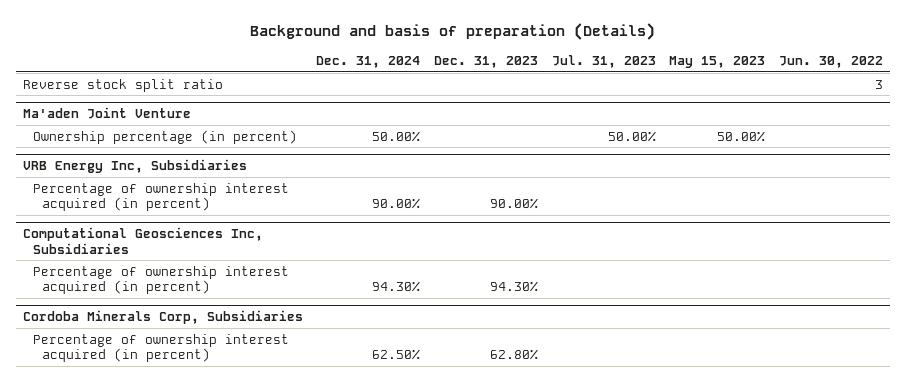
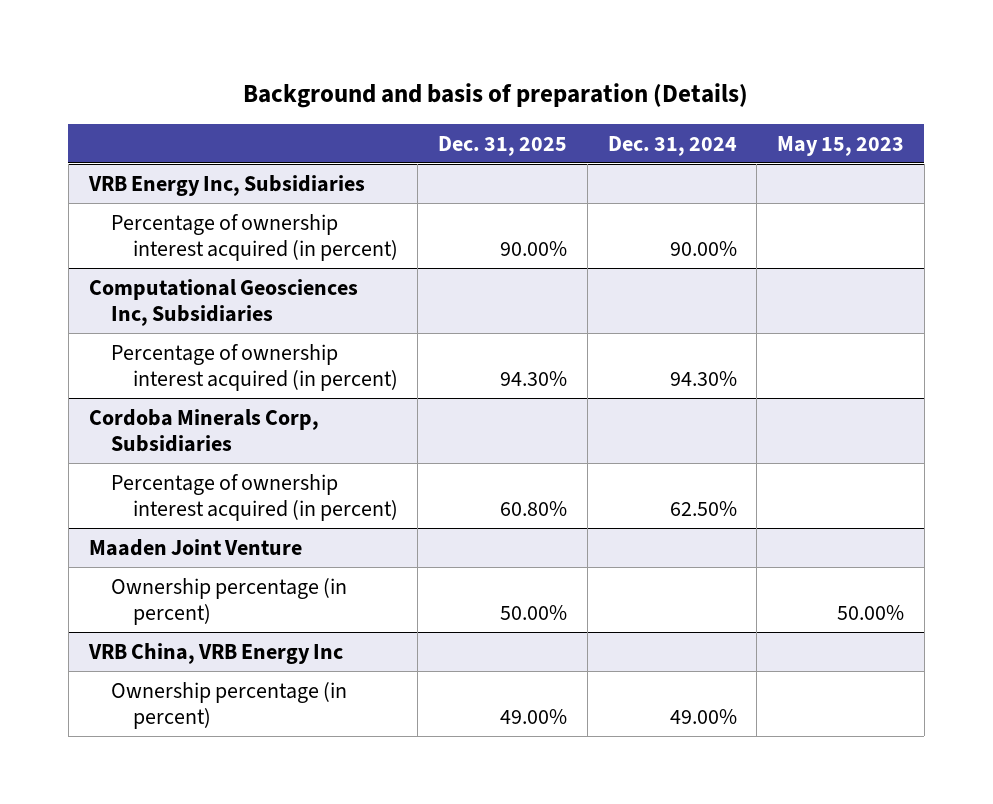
[434,56,539,69] Dec. 31, 2023 -> none
[551,55,656,69] Jul. 31, 2023 -> none
[779,56,884,69] Jun. 30, 2022 -> none
none -> [438,135,568,156] Dec. 31, 2025
[22,78,223,92] Reverse stock split ratio -> none
[22,107,191,120] Ma'aden Joint Venture -> none
[32,129,297,144] Ownership percentage (in percent) -> none
none -> [88,538,302,556] Maaden Joint Venture
none -> [110,577,347,626] Ownership percentage (in percent)
none -> [87,642,343,664] VRB China, VRB Energy Inc
none -> [110,681,347,730] Ownership percentage (in percent)

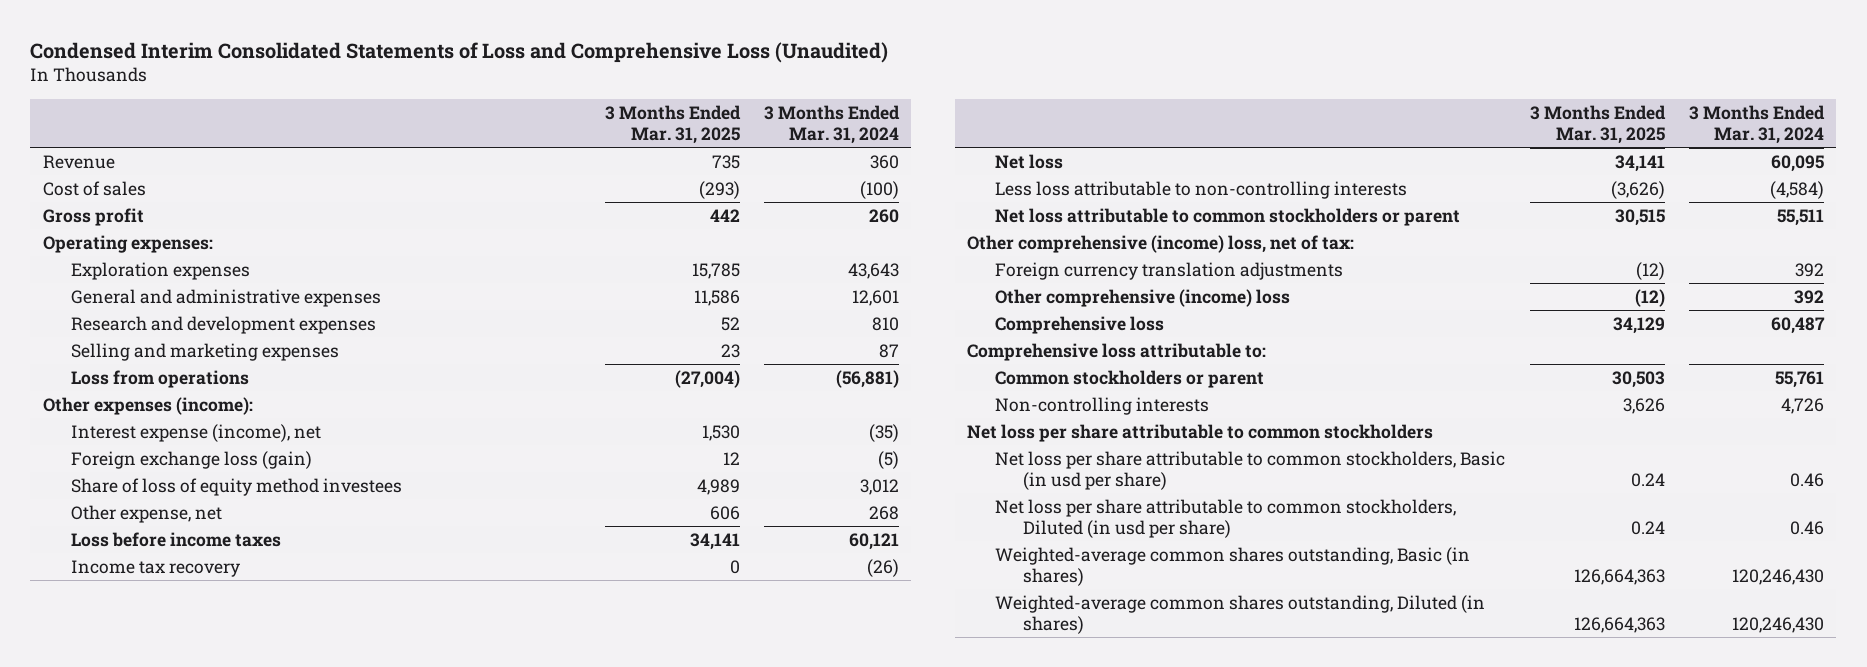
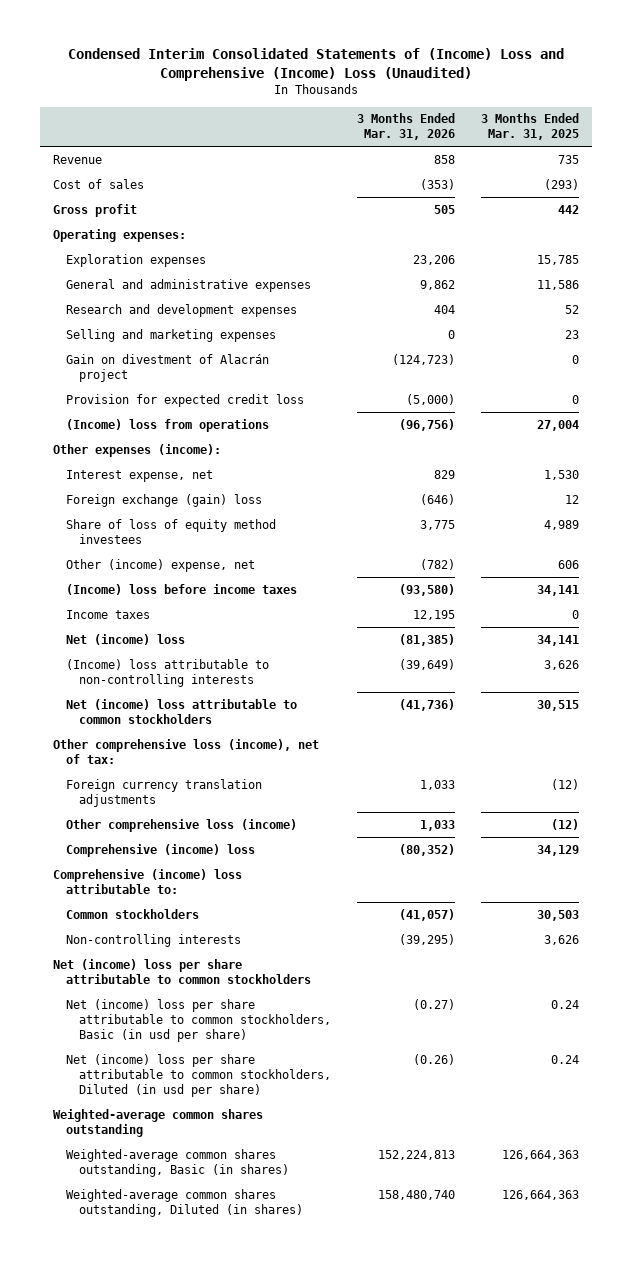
[30,41,889,63] Condensed Interim Consolidated Statements of Loss and Comprehensive Loss (Unaudited) -> [67,48,564,81] Condensed Interim Consolidated Statements of (Income) Loss and Comprehensive (Income) Loss (Unaudited)
[764,104,901,145] 3 Months Ended Mar. 31, 2024 -> none
none -> [356,113,455,141] 3 Months Ended Mar. 31, 2026
none -> [66,353,270,382] Gain on divestment of Alacrán project
none -> [66,393,305,407] Provision for expected credit loss
[70,369,249,388] Loss from operations -> [66,418,270,432] (Income) loss from operations
[674,369,740,388] (27,004) -> [536,419,579,431] 27,004
[70,423,321,442] Interest expense (income), net -> [66,469,214,482] Interest expense, net
[70,450,312,469] Foreign exchange loss (gain) -> [66,493,263,507] Foreign exchange (gain) loss
[70,504,222,523] Other expense, net -> [66,558,256,572] Other (income) expense, net
[70,531,281,547] Loss before income taxes -> [66,583,298,595] (Income) loss before income taxes
[70,559,240,577] Income tax recovery -> [66,609,151,619] Income taxes
[995,153,1064,169] Net loss -> [66,633,186,645] Net (income) loss
[995,180,1408,199] Less loss attributable to non-controlling interests -> [66,658,270,687] (Income) loss attributable to non-controlling interests
[1610,180,1665,199] (3,626) -> [543,659,579,670] 3,626
[995,207,1461,226] Net loss attributable to common stockholders or parent -> [66,698,298,724] Net (income) loss attributable to common stockholders
[967,234,1355,253] Other comprehensive (income) loss, net of tax: -> [53,738,320,764] Other comprehensive loss (income), net of tax:
[995,288,1291,307] Other comprehensive (income) loss -> [66,818,298,832] Other comprehensive loss (income)
[995,315,1165,334] Comprehensive loss -> [66,843,256,857] Comprehensive (income) loss
[967,342,1267,361] Comprehensive loss attributable to: -> [53,868,243,894] Comprehensive (income) loss attributable to:
[995,369,1265,388] Common stockholders or parent -> [66,908,200,919] Common stockholders
[967,423,1434,442] Net loss per share attributable to common stockholders -> [53,958,312,984] Net (income) loss per share attributable to common stockholders
[995,450,1506,491] Net loss per share attributable to common stockholders, Basic (in usd per share) -> [66,998,331,1042] Net (income) loss per share attributable to common stockholders, Basic (in usd per share)
[995,498,1457,539] Net loss per share attributable to common stockholders, Diluted (in usd per share) -> [66,1053,331,1097] Net (income) loss per share attributable to common stockholders, Diluted (in usd per share)
none -> [53,1108,264,1137] Weighted-average common shares outstanding

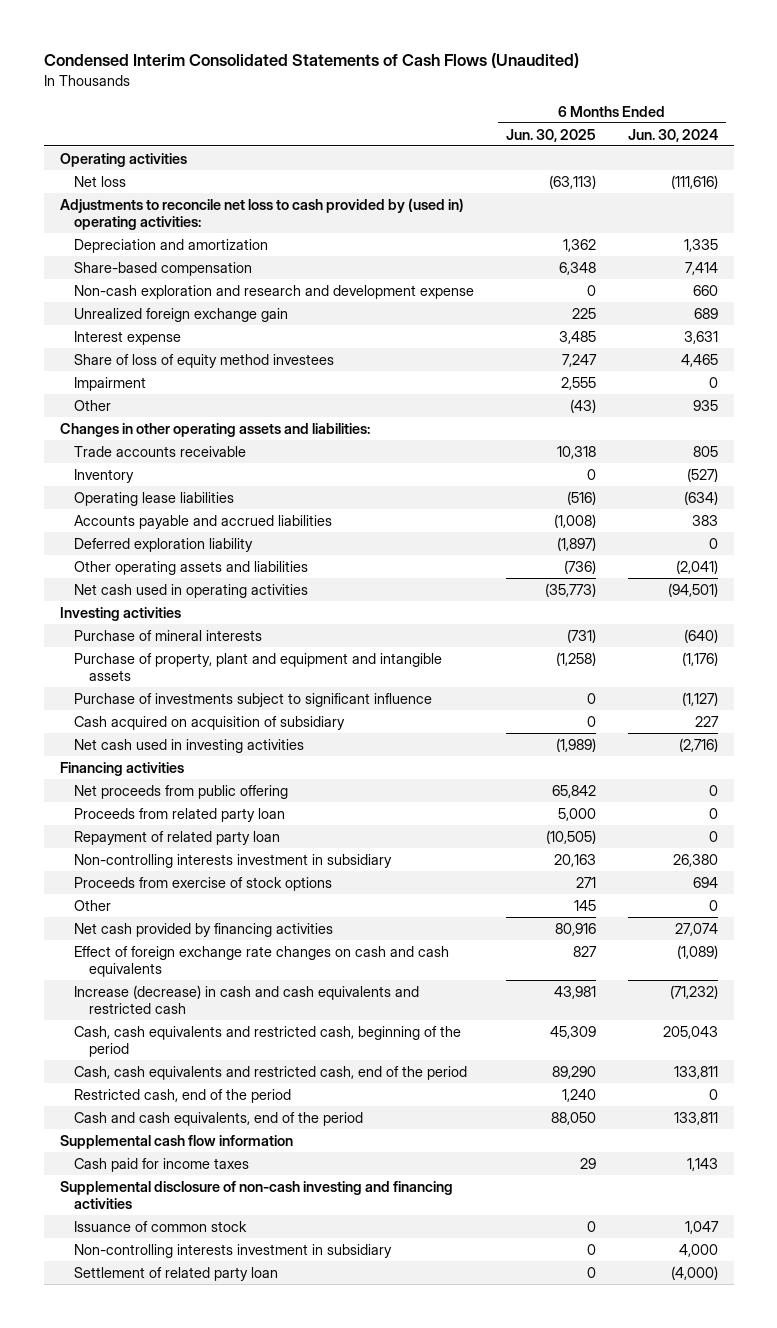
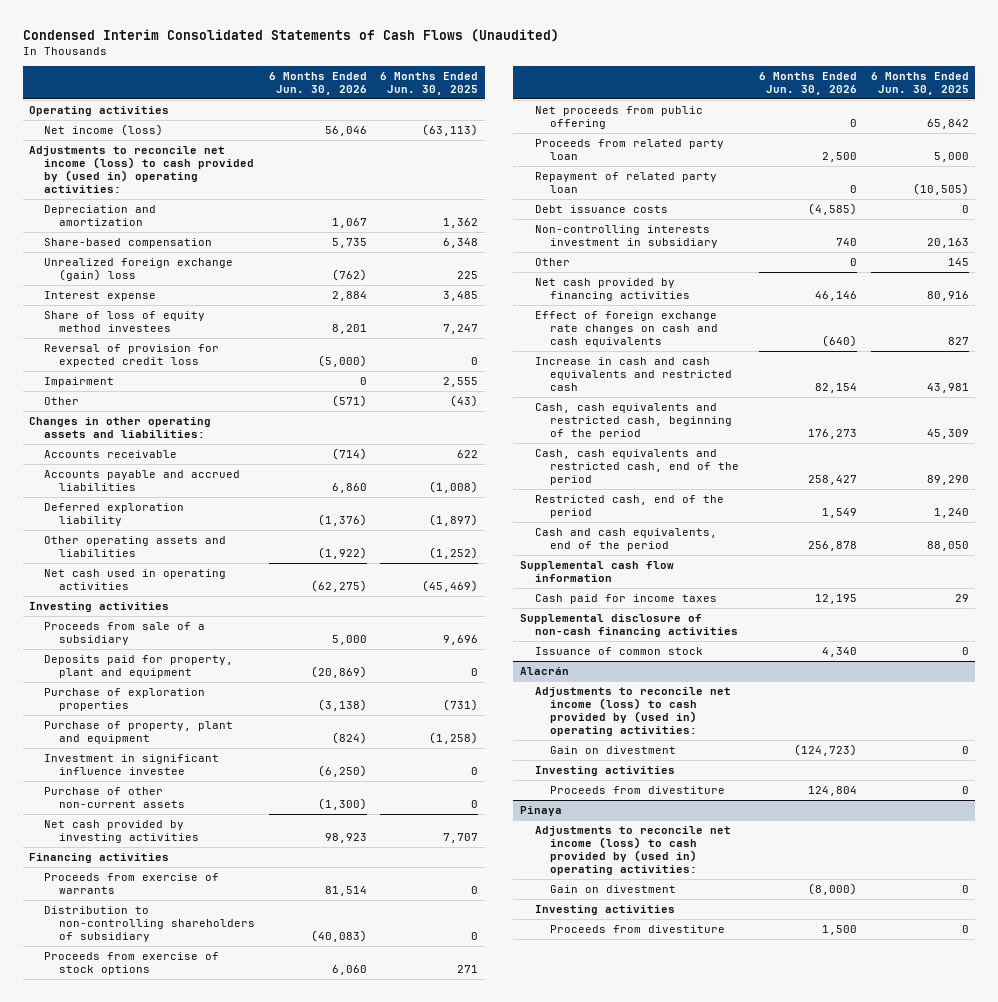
[627,128,718,142] Jun. 30, 2024 -> none
none -> [268,72,367,96] 6 Months Ended Jun. 30, 2026
[74,175,127,187] Net loss -> [44,124,164,137] Net income (loss)
[59,197,464,230] Adjustments to reconcile net loss to cash provided by (used in) operating activities: -> [29,146,255,193] Adjustments to reconcile net income (loss) to cash provided by (used in) operating activities:
[74,284,475,299] Non-cash exploration and research and development expense -> none
[74,307,289,322] Unrealized foreign exchange gain -> [44,258,234,281] Unrealized foreign exchange (gain) loss
none -> [44,344,220,367] Reversal of provision for expected credit loss
[74,468,135,483] Inventory -> none
[74,491,235,506] Operating lease liabilities -> none
[74,445,247,457] Trade accounts receivable -> [44,450,178,459] Accounts receivable
[556,445,596,459] 10,318 -> [457,450,479,459] 622
[563,559,596,574] (736) -> [429,546,479,559] (1,252)
[544,582,596,597] (35,773) -> [422,579,479,592] (45,469)
[74,715,346,730] Cash acquired on acquisition of subsidiary -> none
none -> [44,622,206,645] Proceeds from sale of a subsidiary
none -> [44,655,234,678] Deposits paid for property, plant and equipment
[74,629,263,641] Purchase of mineral interests -> [44,688,206,711] Purchase of exploration properties
[74,652,443,681] Purchase of property, plant and equipment and intangible assets -> [44,721,234,744] Purchase of property, plant and equipment
[74,692,433,707] Purchase of investments subject to significant influence -> [44,754,220,775] Investment in significant influence investee
none -> [44,787,186,808] Purchase of other non-current assets
[74,738,305,753] Net cash used in investing activities -> [44,820,200,843] Net cash provided by investing activities
[555,737,596,752] (1,989) -> [443,832,479,843] 7,707
none -> [44,873,220,894] Proceeds from exercise of warrants
none -> [44,906,256,942] Distribution to non-controlling shareholders of subsidiary
[74,876,333,891] Proceeds from exercise of stock options -> [44,952,220,975] Proceeds from exercise of stock options
none -> [534,205,668,214] Debt issuance costs
[74,984,420,1014] Increase (decrease) in cash and cash equivalents and restricted cash -> [534,357,732,391] Increase in cash and cash equivalents and restricted cash
[59,1180,453,1209] Supplemental disclosure of non-cash investing and financing activities -> [519,614,738,637] Supplemental disclosure of non-cash financing activities
[74,1243,393,1258] Non-controlling interests investment in subsidiary -> none
[74,1266,279,1281] Settlement of related party loan -> none
none -> [519,667,569,676] Alacrán
none -> [534,687,731,736] Adjustments to reconcile net income (loss) to cash provided by (used in) operating activities:
none -> [549,746,676,755] Gain on divestment
none -> [534,766,675,777] Investing activities
none -> [549,786,725,795] Proceeds from divestiture
none -> [519,806,562,817] Pinaya
none -> [534,826,731,875] Adjustments to reconcile net income (loss) to cash provided by (used in) operating activities:
none -> [549,885,676,894] Gain on divestment
none -> [534,905,675,916] Investing activities
none -> [549,925,725,934] Proceeds from divestiture

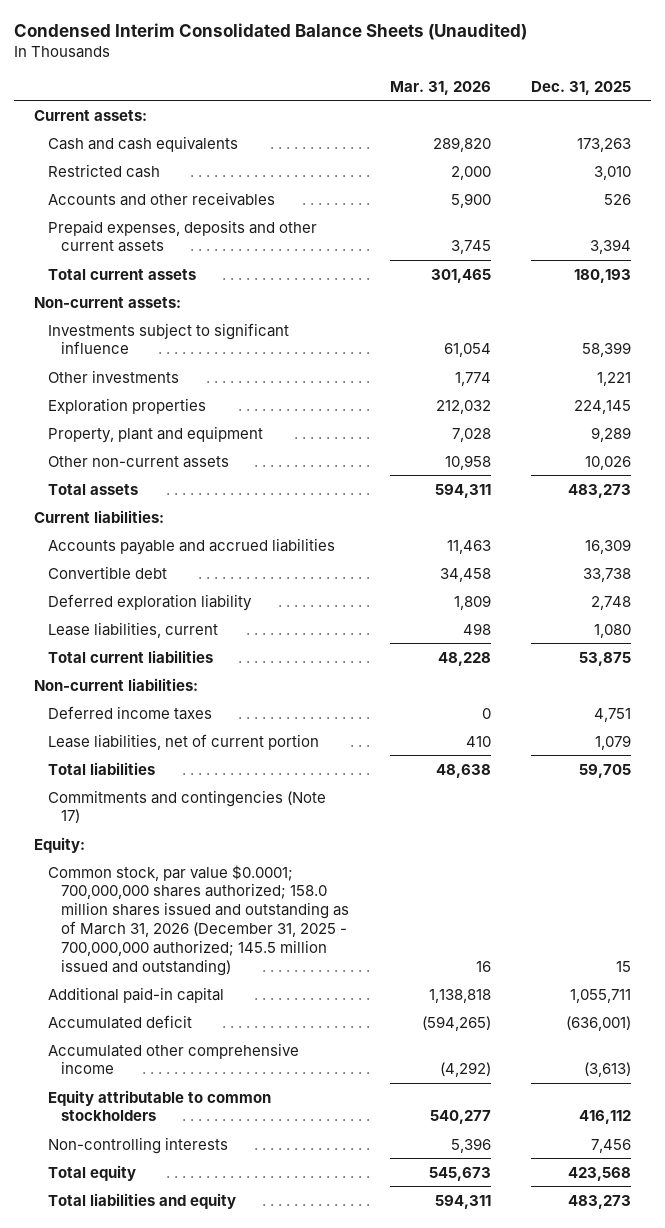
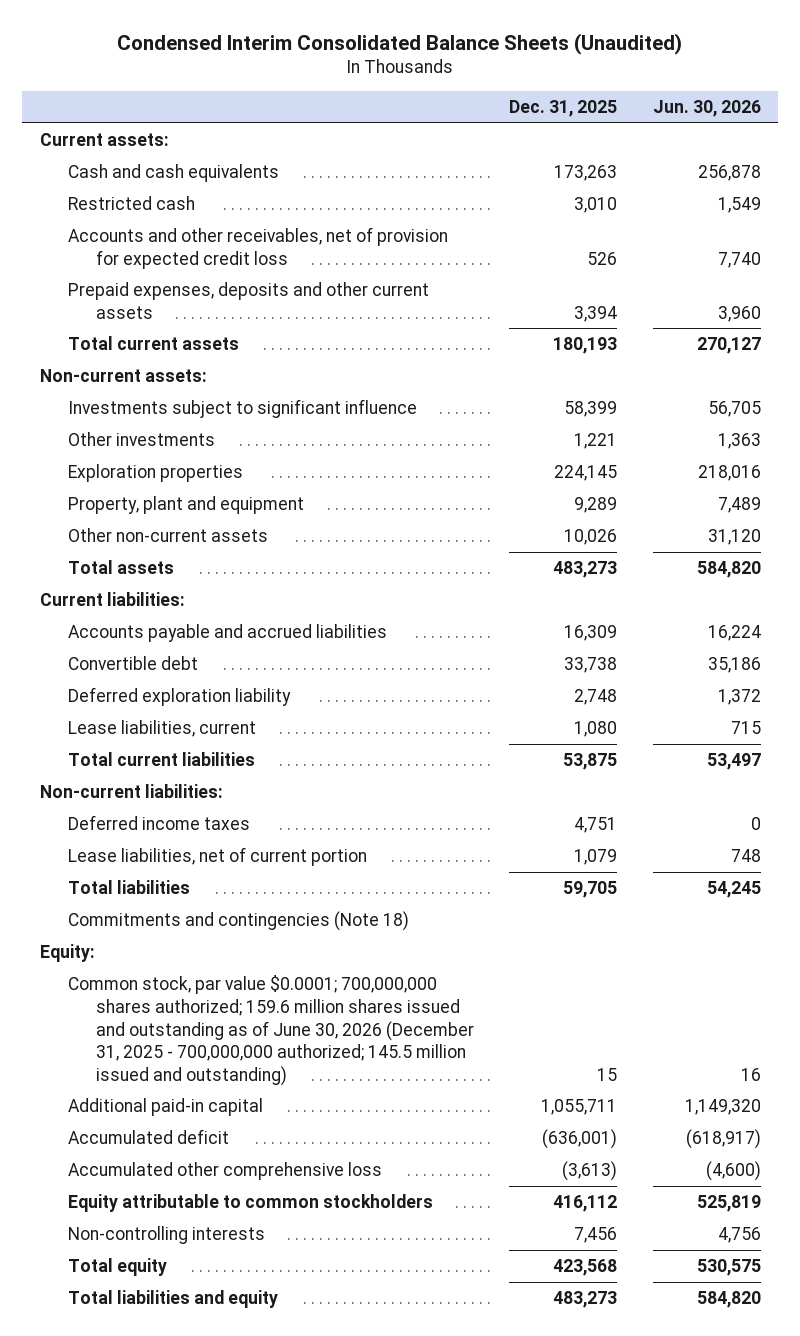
[389,80,491,95] Mar. 31, 2026 -> none
none -> [652,100,761,118] Jun. 30, 2026
[47,191,275,206] Accounts and other receivables -> [67,227,448,269] Accounts and other receivables, net of provision for expected credit loss
[47,789,326,824] Commitments and contingencies (Note 17) -> [67,911,409,932] Commitments and contingencies (Note 18)
[47,864,350,976] Common stock, par value $0.0001; 700,000,000 shares authorized; 158.0 million shares issued and outstanding as of March 31, 2026 (December 31, 2025 - 700,000,000 authorized; 145.5 million issued and outstanding) -> [67,975,474,1086] Common stock, par value $0.0001; 700,000,000 shares authorized; 159.6 million shares issued and outstanding as of June 30, 2026 (December 31, 2025 - 700,000,000 authorized; 145.5 million issued and outstanding)
[47,1042,299,1075] Accumulated other comprehensive income -> [67,1162,382,1181] Accumulated other comprehensive loss

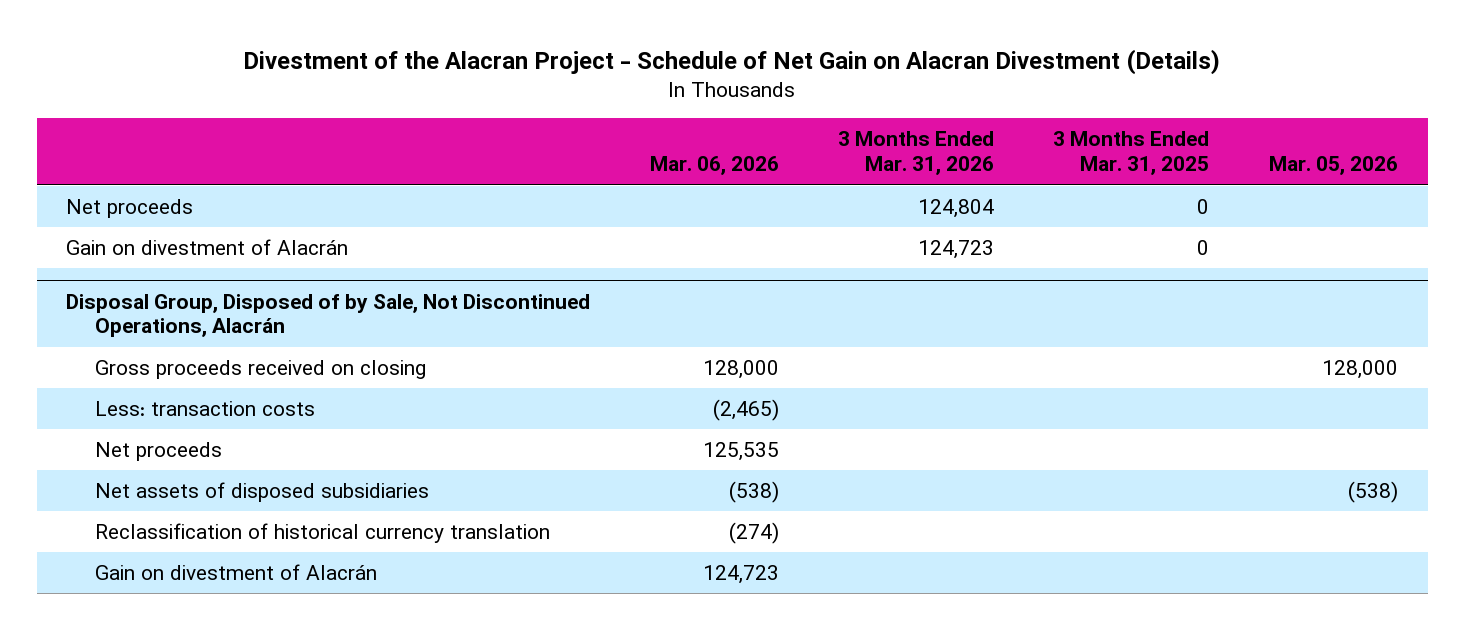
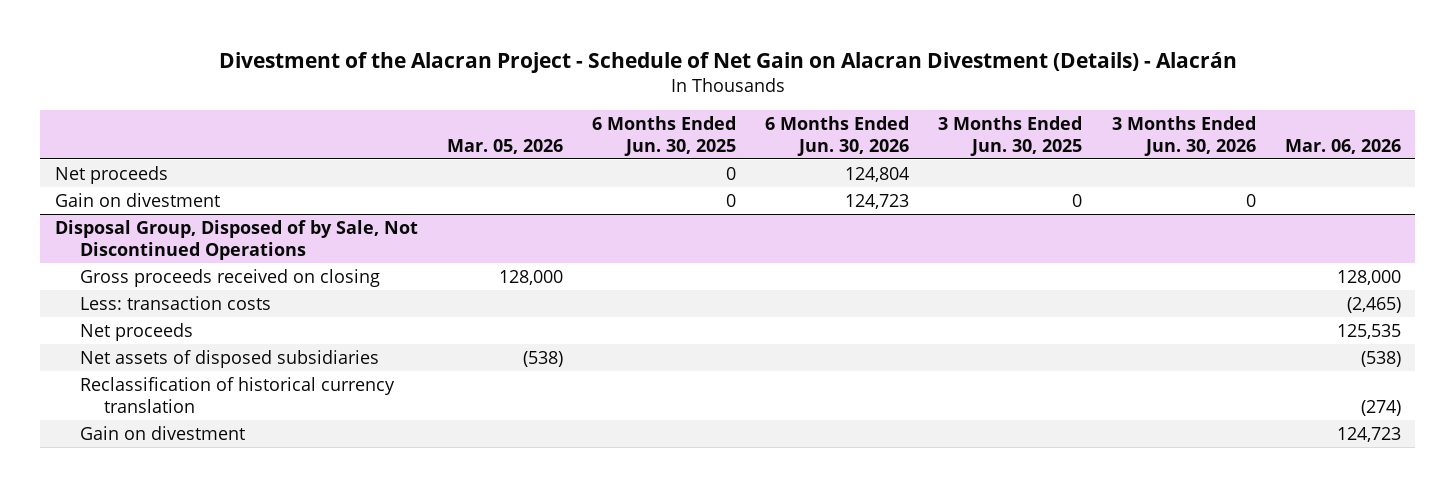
[243,49,1221,76] Divestment of the Alacran Project - Schedule of Net Gain on Alacran Divestment (Details) -> [218,51,1237,73] Divestment of the Alacran Project - Schedule of Net Gain on Alacran Divestment (Details) - Alacrán
[838,131,995,176] 3 Months Ended Mar. 31, 2026 -> none
[1053,131,1210,176] 3 Months Ended Mar. 31, 2025 -> none
none -> [592,115,737,156] 6 Months Ended Jun. 30, 2025
none -> [765,115,910,156] 6 Months Ended Jun. 30, 2026
none -> [938,115,1083,156] 3 Months Ended Jun. 30, 2025
none -> [1111,115,1256,156] 3 Months Ended Jun. 30, 2026
[66,239,349,256] Gain on divestment of Alacrán -> [54,192,220,207] Gain on divestment
[66,293,591,338] Disposal Group, Disposed of by Sale, Not Discontinued Operations, Alacrán -> [54,219,418,260] Disposal Group, Disposed of by Sale, Not Discontinued Operations
[95,564,378,581] Gain on divestment of Alacrán -> [79,425,245,440] Gain on divestment

